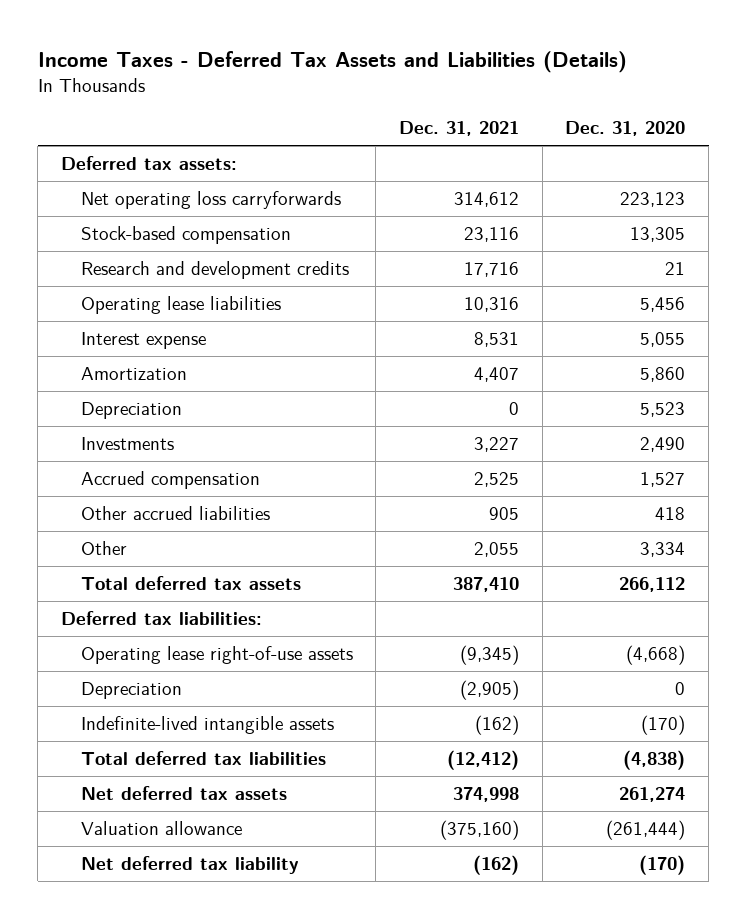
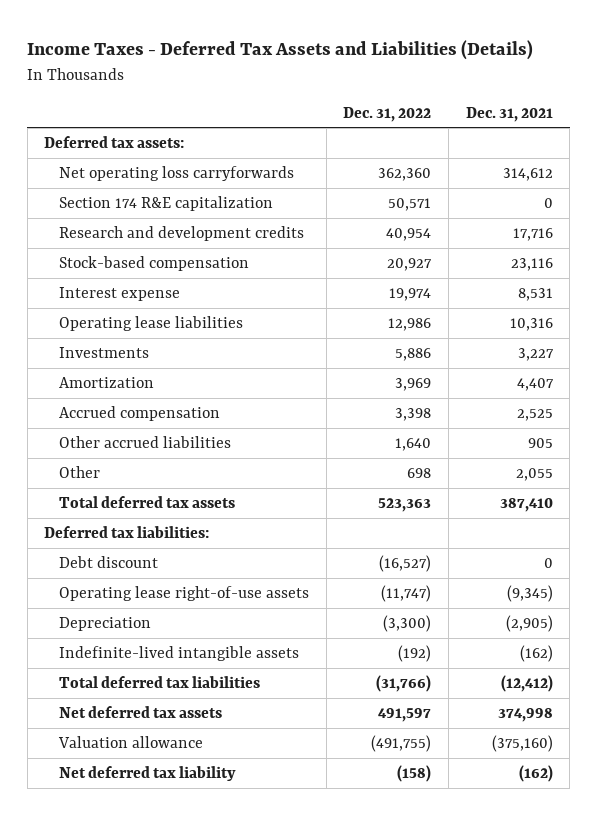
[565,121,686,137] Dec. 31, 2020 -> none
none -> [343,106,432,122] Dec. 31, 2022
none -> [58,195,273,211] Section 174 R&E capitalization
[80,226,291,245] Stock-based compensation -> [58,255,249,271] Stock-based compensation
[80,402,182,420] Depreciation -> none
[80,296,281,315] Operating lease liabilities -> [58,315,243,331] Operating lease liabilities
[80,367,187,381] Amortization -> [58,376,154,388] Amortization
none -> [58,555,158,568] Debt discount

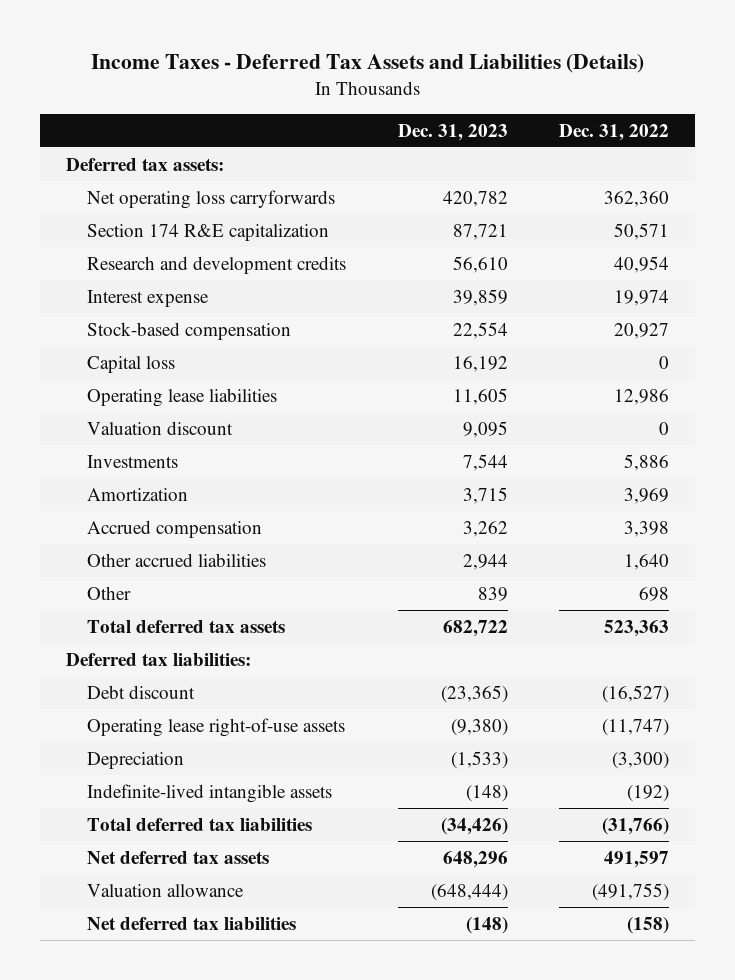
[465,106,553,122] Dec. 31, 2021 -> none
none -> [397,123,508,141] Dec. 31, 2023
[58,255,249,271] Stock-based compensation -> [87,321,292,340] Stock-based compensation
none -> [87,355,176,373] Capital loss
none -> [87,420,234,435] Valuation discount
[58,765,236,781] Net deferred tax liability -> [87,916,297,930] Net deferred tax liabilities

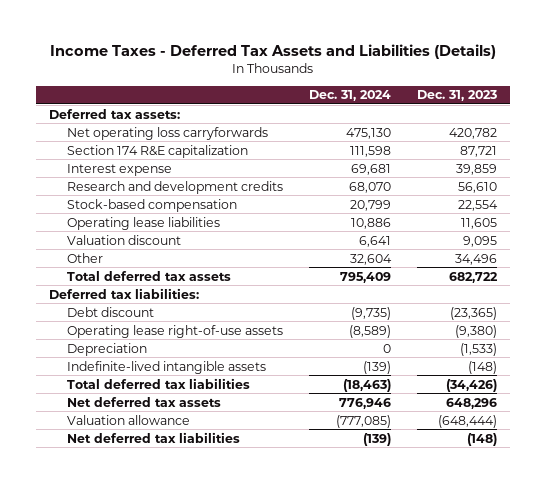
[559,123,670,141] Dec. 31, 2022 -> none
none -> [308,90,391,102] Dec. 31, 2024
[87,255,347,274] Research and development credits -> [66,180,283,194] Research and development credits
[87,355,176,373] Capital loss -> none
[87,454,179,468] Investments -> none
[87,487,189,501] Amortization -> none
[87,519,263,538] Accrued compensation -> none
[87,552,267,567] Other accrued liabilities -> none
[477,586,508,601] 839 -> [455,253,498,265] 34,496

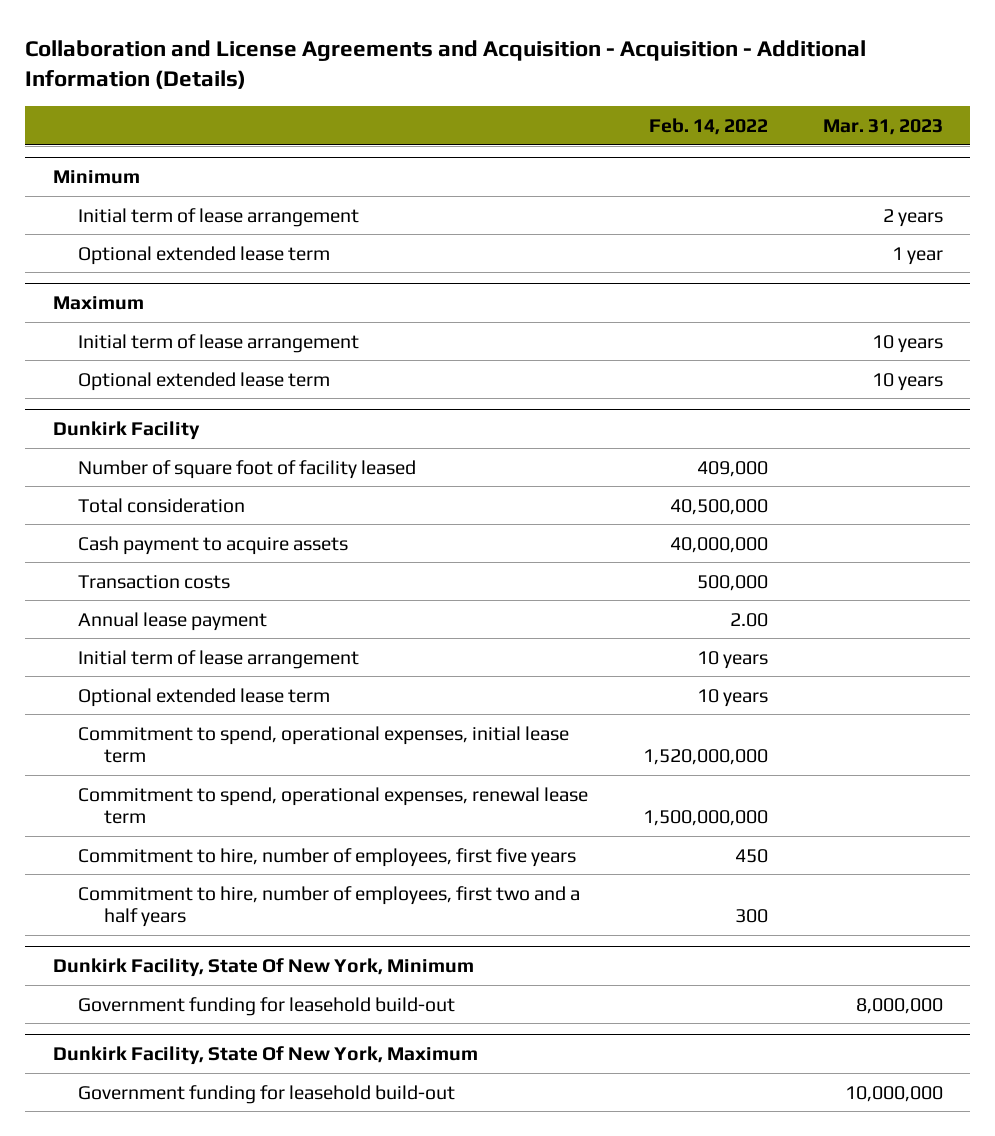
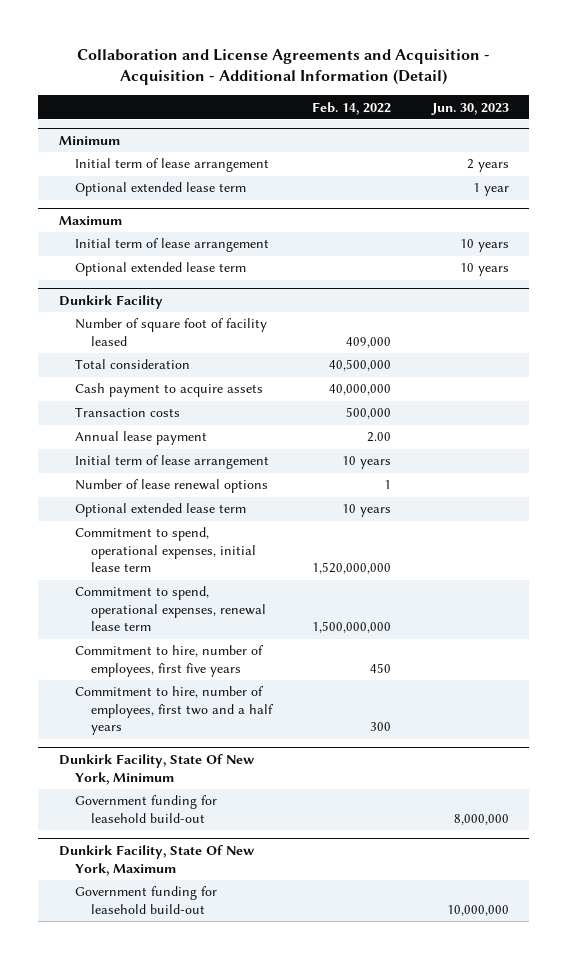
[25,39,867,90] Collaboration and License Agreements and Acquisition - Acquisition - Additional Information (Details) -> [76,48,490,86] Collaboration and License Agreements and Acquisition - Acquisition - Additional Information (Detail)
[822,118,943,135] Mar. 31, 2023 -> none
none -> [430,102,509,115] Jun. 30, 2023
none -> [74,479,268,494] Number of lease renewal options

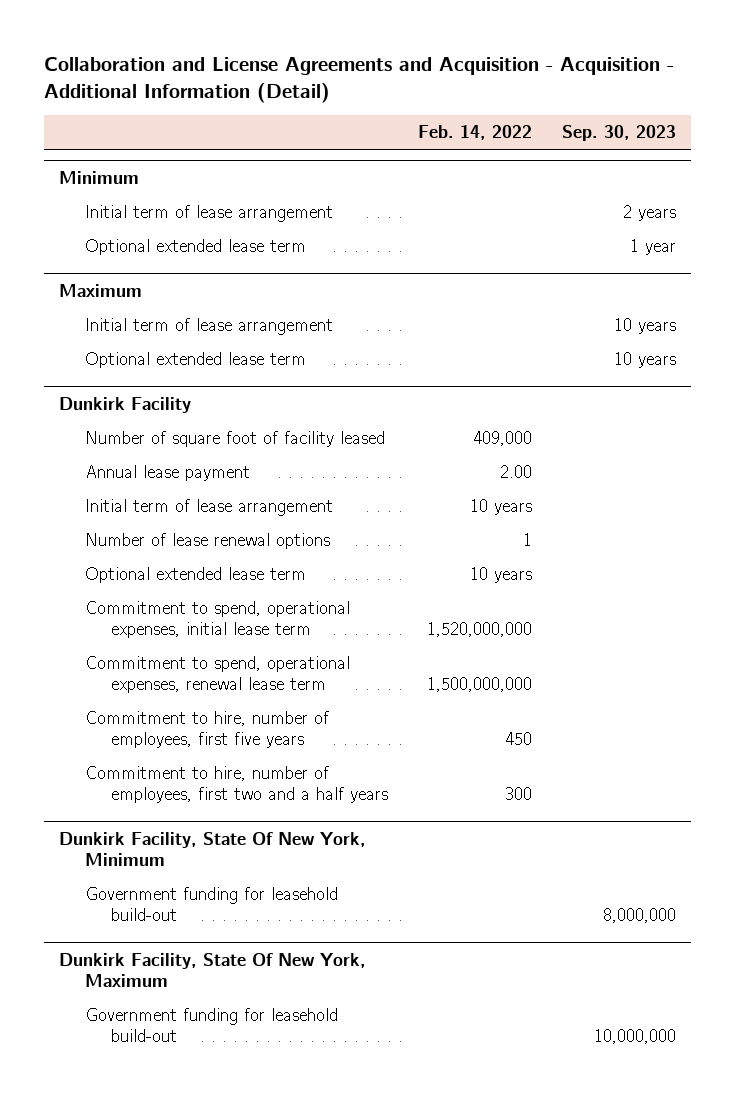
[430,102,509,115] Jun. 30, 2023 -> none
none -> [562,125,677,142] Sep. 30, 2023
[74,359,190,370] Total consideration -> none
[74,383,263,398] Cash payment to acquire assets -> none
[74,407,180,418] Transaction costs -> none

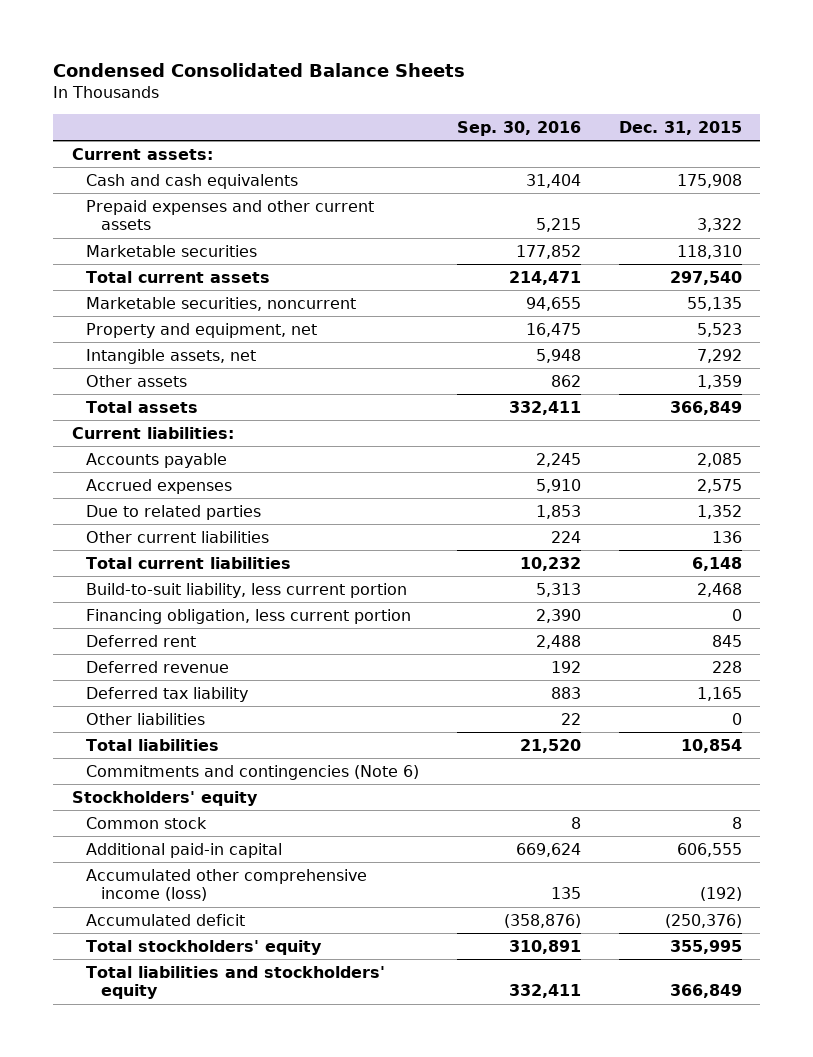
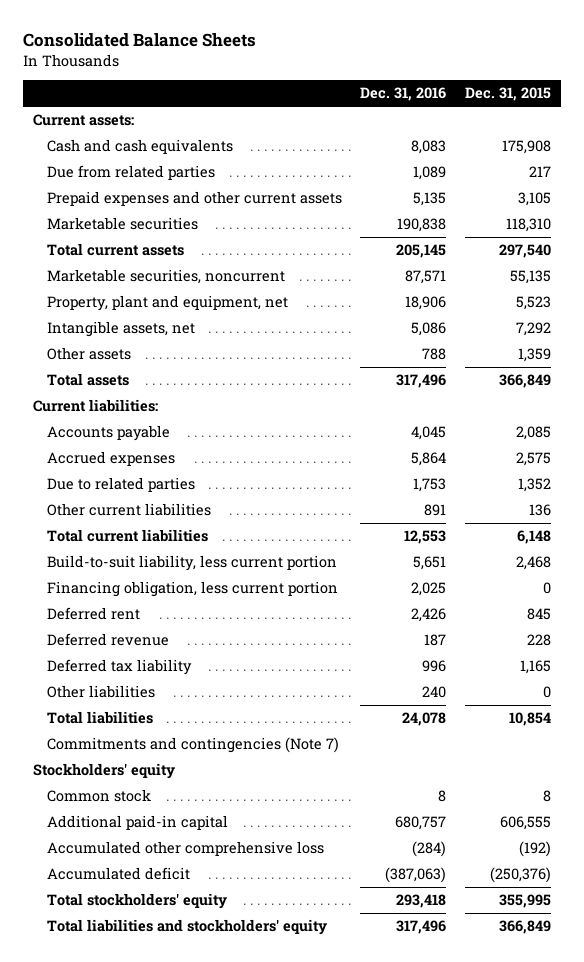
[52,63,465,78] Condensed Consolidated Balance Sheets -> [23,32,257,47] Consolidated Balance Sheets
[456,120,581,136] Sep. 30, 2016 -> none
none -> [360,87,447,102] Dec. 31, 2016
none -> [46,165,215,181] Due from related parties
[696,218,742,233] 3,322 -> [518,192,552,207] 3,105
[86,322,318,338] Property and equipment, net -> [46,295,288,312] Property, plant and equipment, net
[86,764,420,780] Commitments and contingencies (Note 6) -> [46,737,339,754] Commitments and contingencies (Note 7)
[86,868,368,902] Accumulated other comprehensive income (loss) -> [46,841,324,857] Accumulated other comprehensive loss

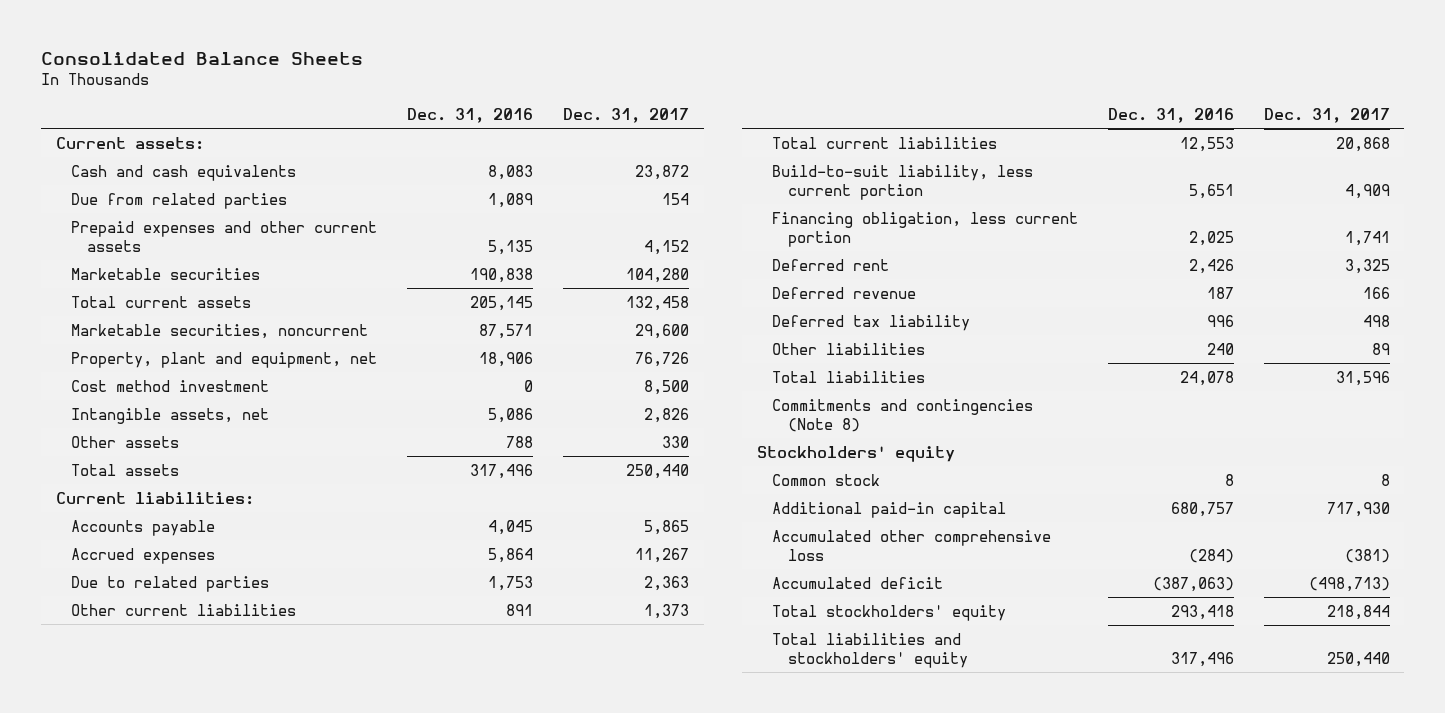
[465,87,552,102] Dec. 31, 2015 -> none
none -> [562,108,689,124] Dec. 31, 2017
none -> [71,379,270,392] Cost method investment
[46,737,339,754] Commitments and contingencies (Note 7) -> [772,398,1034,433] Commitments and contingencies (Note 8)

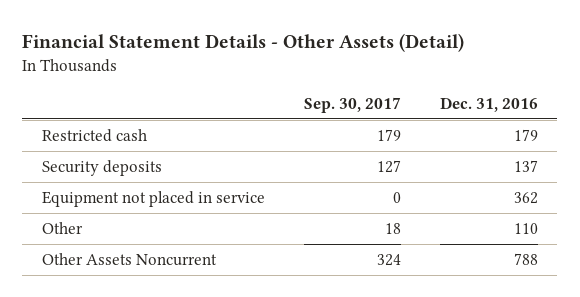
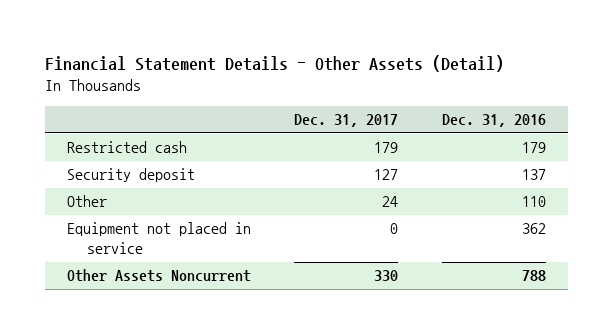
[303,96,401,113] Sep. 30, 2017 -> none
none -> [294,114,399,128] Dec. 31, 2017
[41,159,162,176] Security deposits -> [66,168,195,183] Security deposit
[41,190,265,207] Equipment not placed in service -> [66,222,251,255] Equipment not placed in service

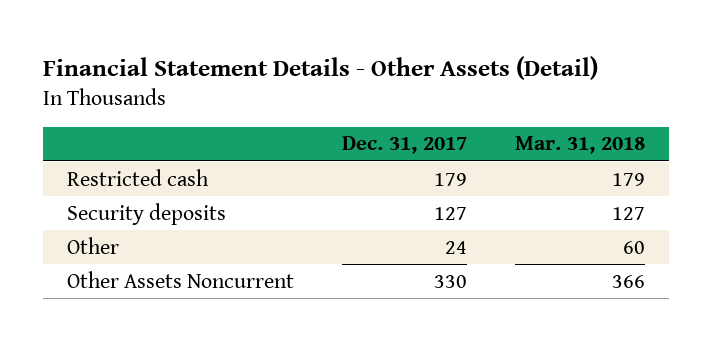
[441,114,546,128] Dec. 31, 2016 -> none
none -> [514,136,645,155] Mar. 31, 2018
[66,168,195,183] Security deposit -> [67,202,227,225] Security deposits
[66,222,251,255] Equipment not placed in service -> none

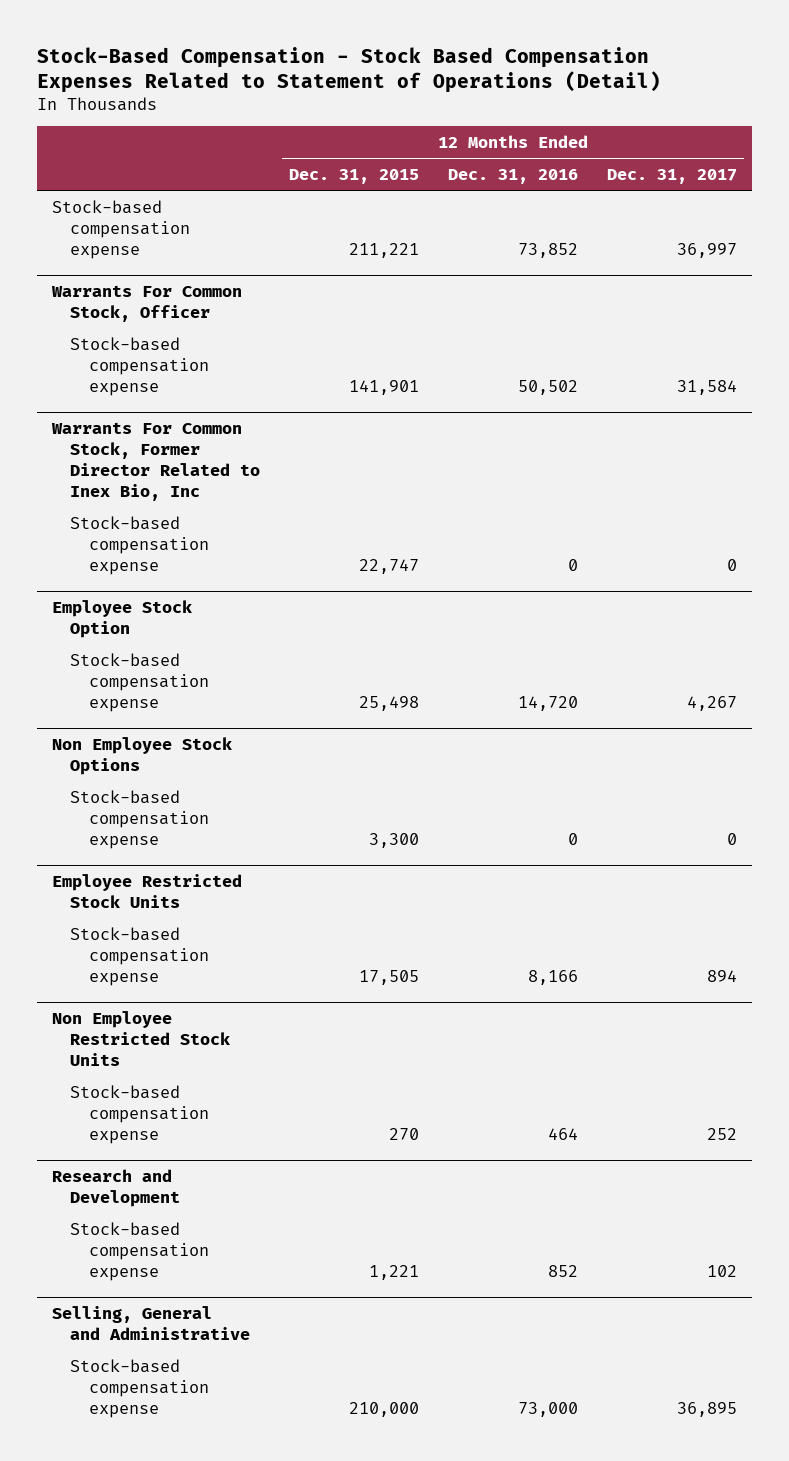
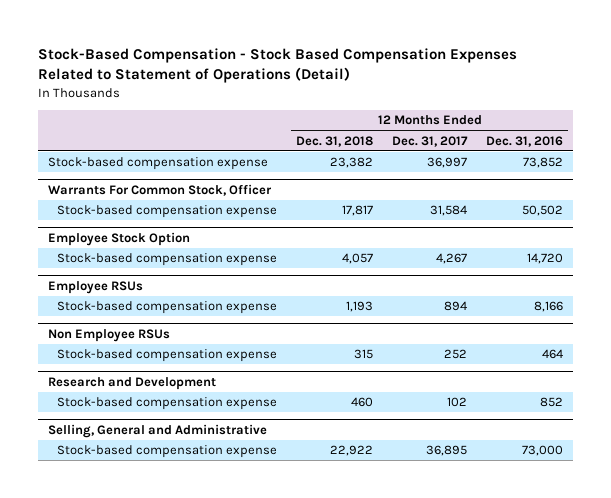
[289,169,420,185] Dec. 31, 2015 -> none
none -> [296,135,374,147] Dec. 31, 2018
[50,422,261,502] Warrants For Common Stock, Former Director Related to Inex Bio, Inc -> none
[70,515,209,575] Stock-based compensation expense -> none
[51,737,232,776] Non Employee Stock Options -> none
[70,789,209,849] Stock-based compensation expense -> none
[51,874,242,909] Employee Restricted Stock Units -> none
none -> [47,280,143,294] Employee RSUs
[51,1011,231,1067] Non Employee Restricted Stock Units -> [47,328,170,342] Non Employee RSUs

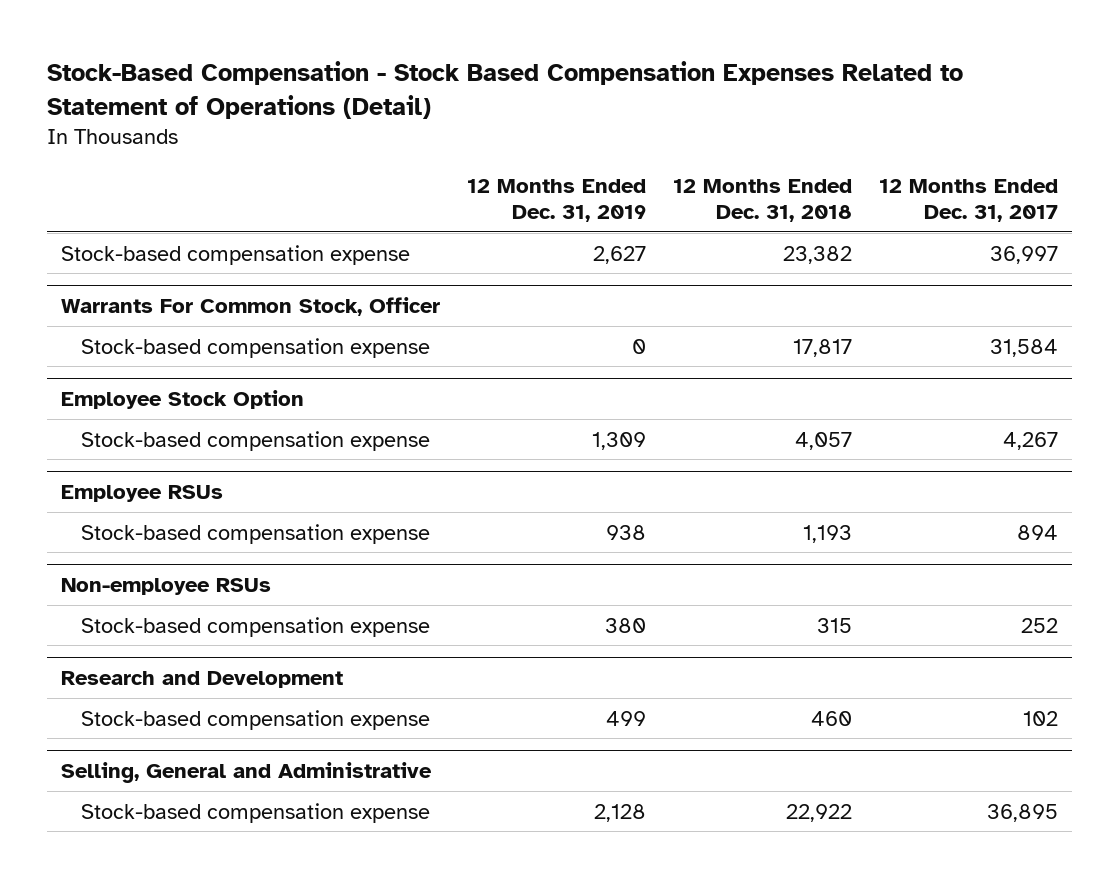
[486,135,564,147] Dec. 31, 2016 -> none
none -> [466,179,646,222] 12 Months Ended Dec. 31, 2019
[47,328,170,342] Non Employee RSUs -> [60,578,271,596] Non-employee RSUs

